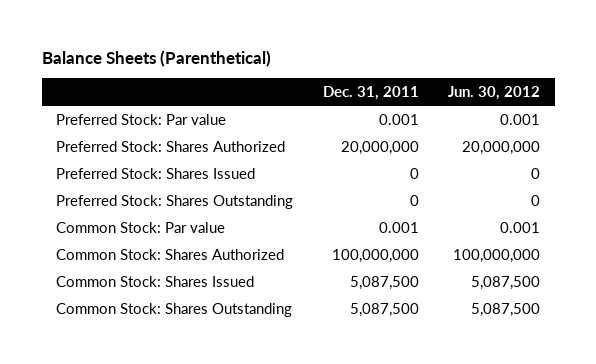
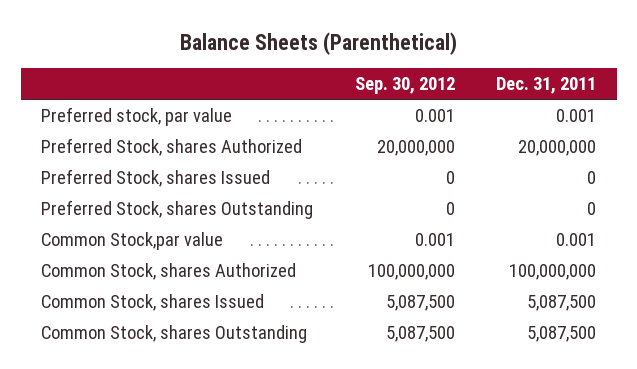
[448,86,541,101] Jun. 30, 2012 -> none
none -> [354,77,455,95] Sep. 30, 2012
[56,113,227,125] Preferred Stock: Par value -> [41,106,233,126] Preferred stock, par value
[56,140,286,152] Preferred Stock: Shares Authorized -> [41,137,303,156] Preferred Stock, shares Authorized
[56,167,256,179] Preferred Stock: Shares Issued -> [41,168,271,187] Preferred Stock, shares Issued
[56,194,294,209] Preferred Stock: Shares Outstanding -> [41,199,314,219] Preferred Stock, shares Outstanding
[56,221,226,233] Common Stock: Par value -> [41,231,224,250] Common Stock,par value
[56,248,285,260] Common Stock: Shares Authorized -> [41,262,297,280] Common Stock, shares Authorized
[56,275,255,287] Common Stock: Shares Issued -> [41,293,265,311] Common Stock, shares Issued
[56,302,293,317] Common Stock: Shares Outstanding -> [41,324,308,343] Common Stock, shares Outstanding

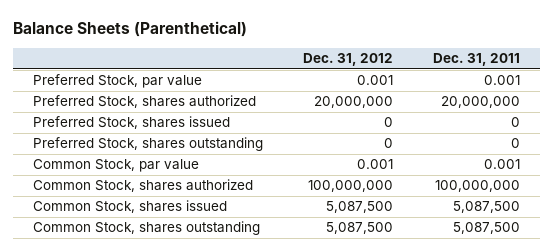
[354,77,455,95] Sep. 30, 2012 -> none
none -> [303,53,394,67] Dec. 31, 2012
[41,106,233,126] Preferred stock, par value -> [33,74,203,89] Preferred Stock, par value
[41,137,303,156] Preferred Stock, shares Authorized -> [33,95,257,109] Preferred Stock, shares authorized
[41,168,271,187] Preferred Stock, shares Issued -> [33,116,231,130] Preferred Stock, shares issued
[41,199,314,219] Preferred Stock, shares Outstanding -> [33,137,264,152] Preferred Stock, shares outstanding
[41,231,224,250] Common Stock,par value -> [33,159,200,173] Common Stock, par value
[41,262,297,280] Common Stock, shares Authorized -> [33,179,254,193] Common Stock, shares authorized
[41,293,265,311] Common Stock, shares Issued -> [33,200,228,214] Common Stock, shares issued
[41,324,308,343] Common Stock, shares Outstanding -> [33,221,261,236] Common Stock, shares outstanding

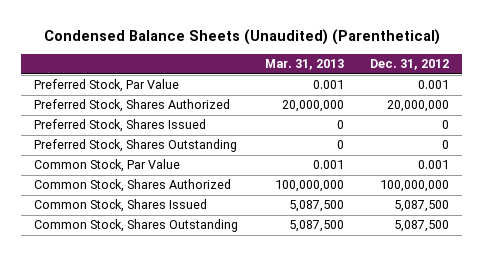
[13,21,248,38] Balance Sheets (Parenthetical) -> [43,28,440,45] Condensed Balance Sheets (Unaudited) (Parenthetical)
[433,53,521,67] Dec. 31, 2011 -> none
none -> [264,59,344,71] Mar. 31, 2013
[33,74,203,89] Preferred Stock, par value -> [34,79,180,93] Preferred Stock, Par Value
[33,95,257,109] Preferred Stock, shares authorized -> [34,99,231,113] Preferred Stock, Shares Authorized
[33,116,231,130] Preferred Stock, shares issued -> [34,119,207,133] Preferred Stock, Shares Issued
[33,137,264,152] Preferred Stock, shares outstanding -> [34,139,238,153] Preferred Stock, Shares Outstanding
[33,159,200,173] Common Stock, par value -> [34,159,181,173] Common Stock, Par Value
[33,179,254,193] Common Stock, shares authorized -> [34,179,232,193] Common Stock, Shares Authorized
[33,200,228,214] Common Stock, shares issued -> [34,199,208,213] Common Stock, Shares Issued
[33,221,261,236] Common Stock, shares outstanding -> [34,219,239,233] Common Stock, Shares Outstanding

